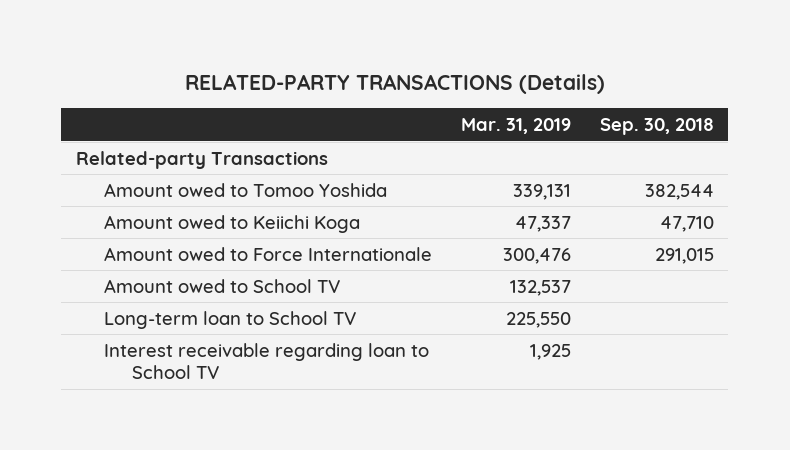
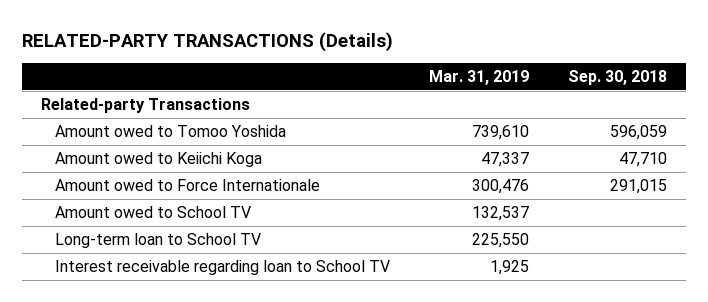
[512,183,571,200] 339,131 -> [471,125,529,141] 739,610
[644,183,714,200] 382,544 -> [609,125,667,141] 596,059

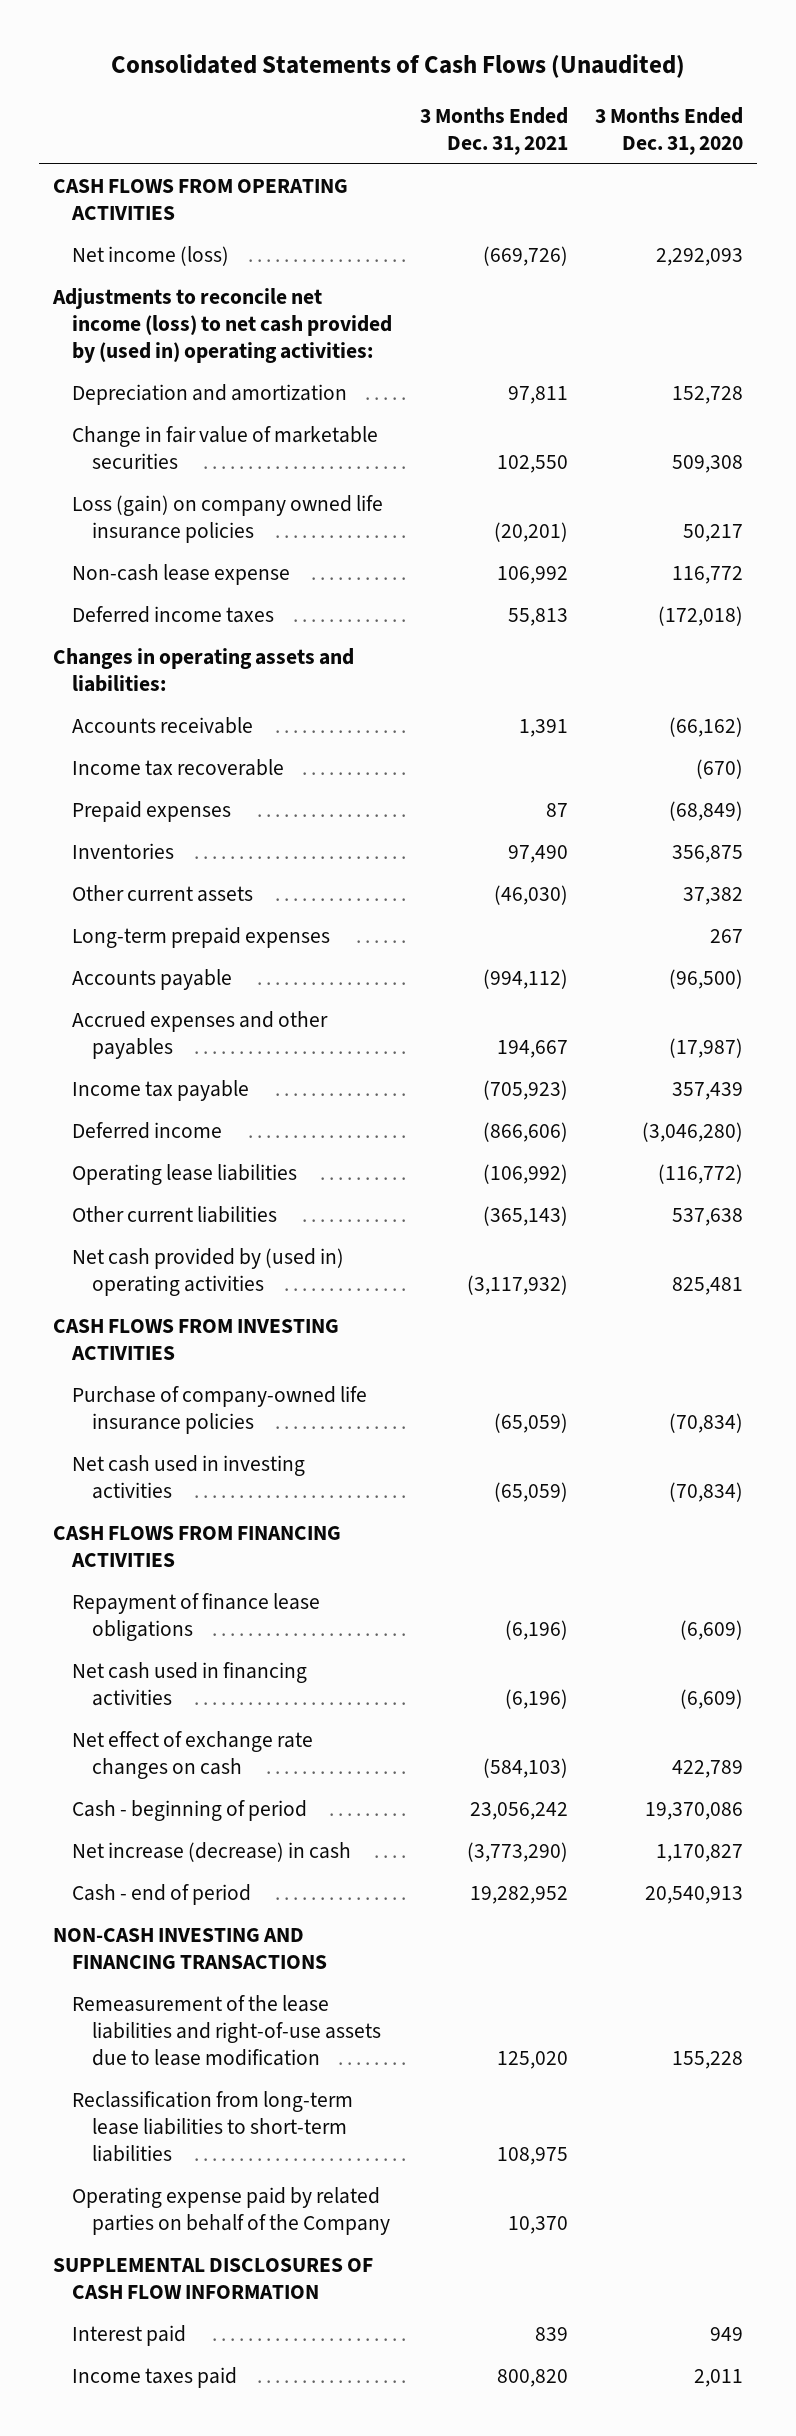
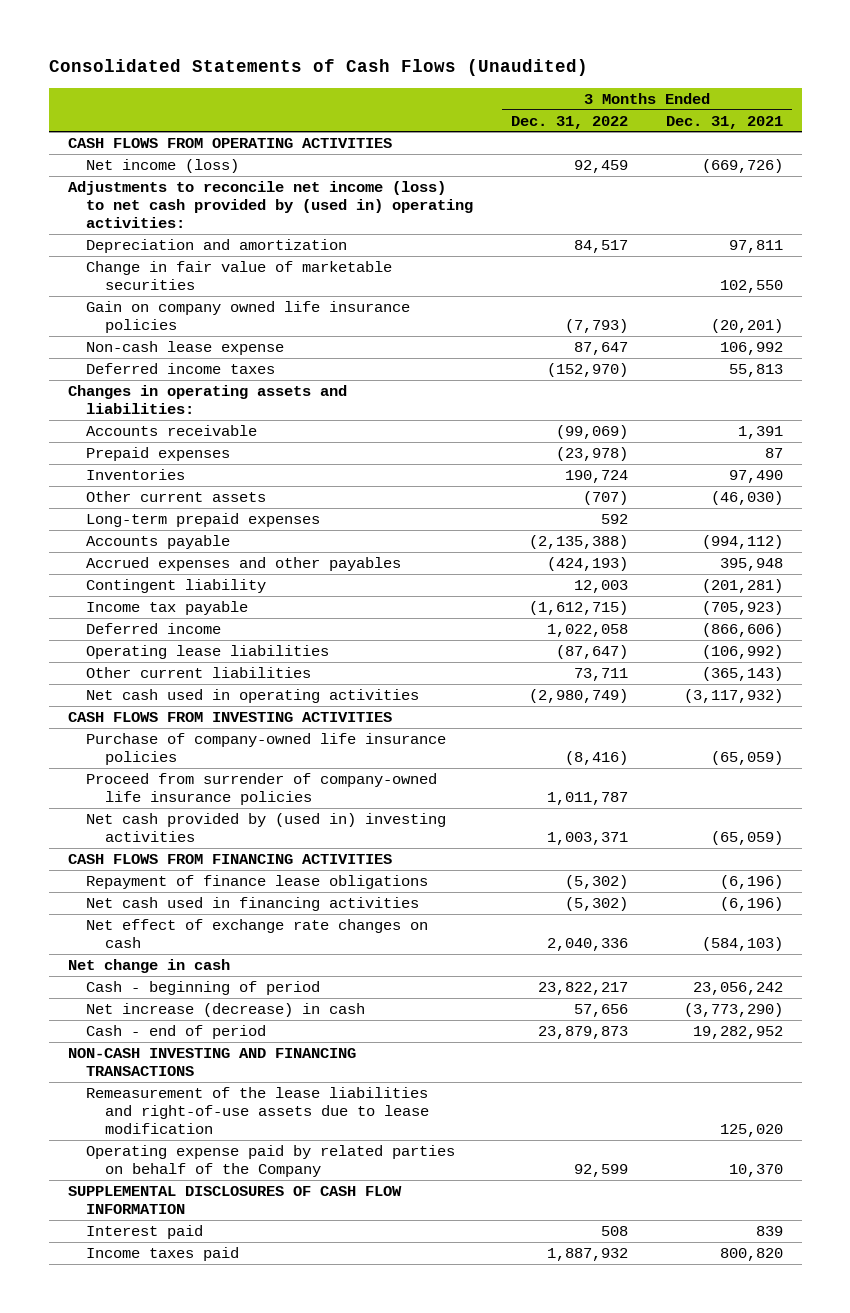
[595,106,744,155] 3 Months Ended Dec. 31, 2020 -> none
none -> [511,115,629,129] Dec. 31, 2022
[72,495,384,544] Loss (gain) on company owned life insurance policies -> [86,300,411,333] Gain on company owned life insurance policies
[72,759,285,777] Income tax recoverable -> none
[496,1040,568,1059] 194,667 -> [719,557,783,571] 395,948
none -> [86,578,267,593] Contingent liability
[72,1248,345,1297] Net cash provided by (used in) operating activities -> [86,688,420,703] Net cash used in operating activities
none -> [86,772,438,805] Proceed from surrender of company-owned life insurance policies
[72,1455,306,1500] Net cash used in investing activities -> [86,812,447,842] Net cash provided by (used in) investing activities
none -> [67,958,230,973] Net change in cash
[72,2091,354,2163] Reclassification from long-term lease liabilities to short-term liabilities -> none

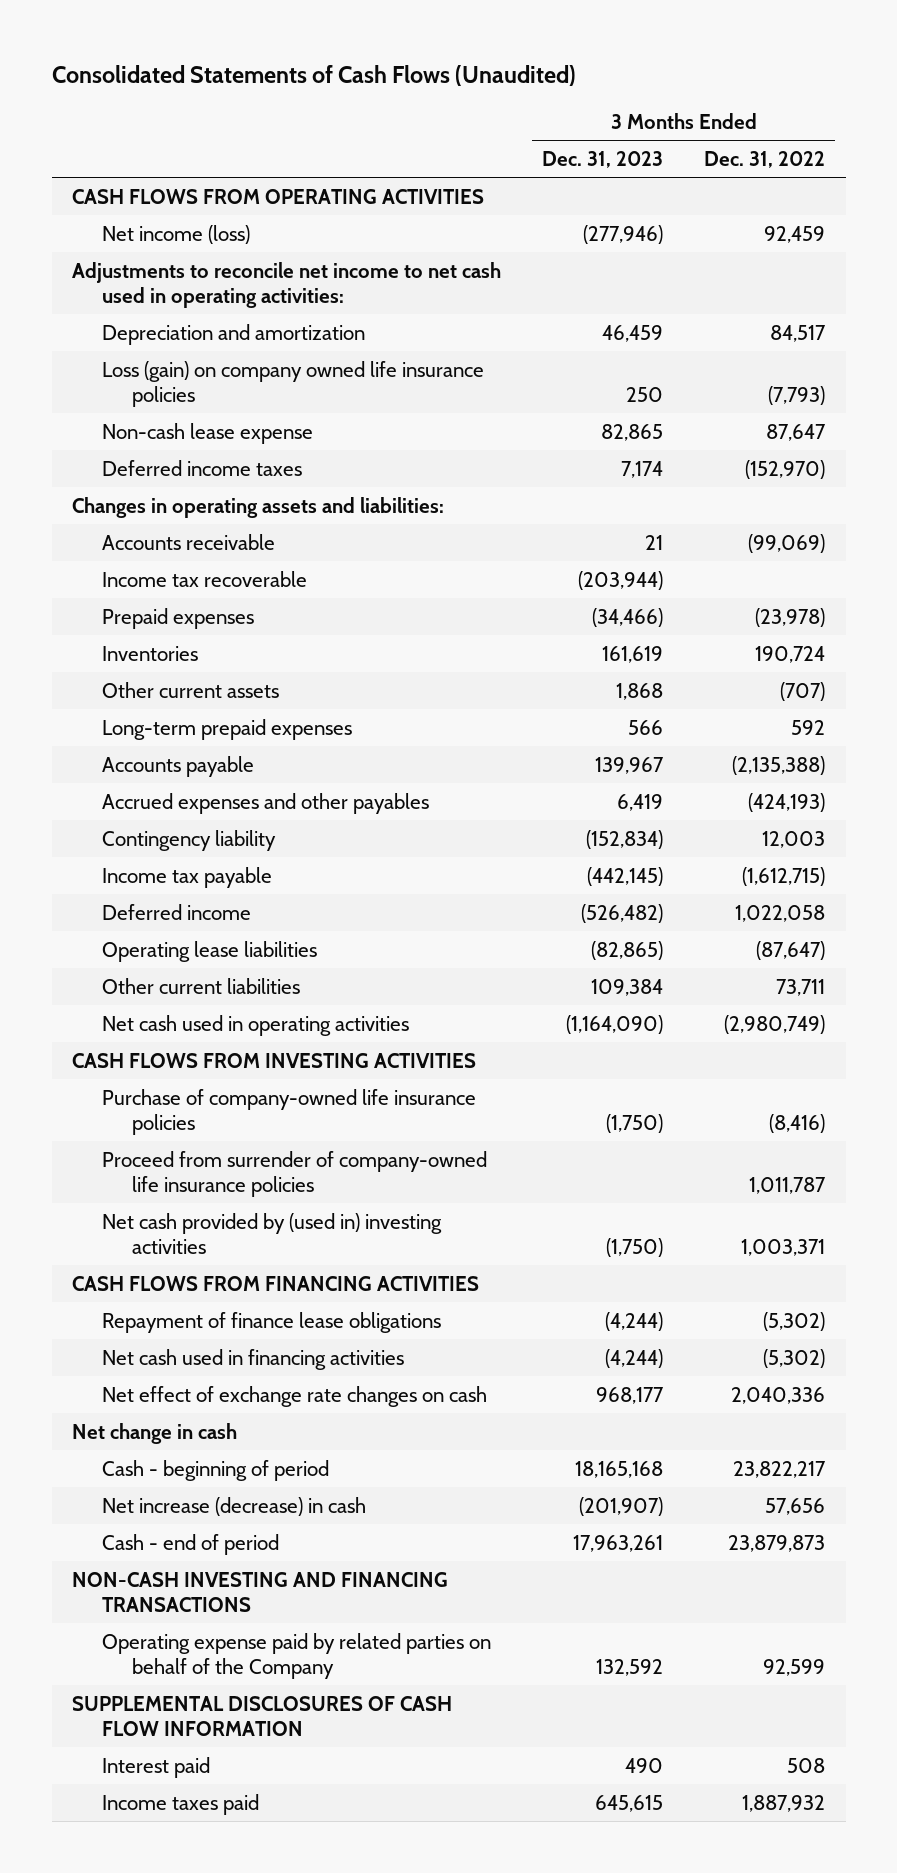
[665,115,783,129] Dec. 31, 2021 -> none
none -> [542,150,664,168] Dec. 31, 2023
[67,180,474,228] Adjustments to reconcile net income (loss) to net cash provided by (used in) operating activities: -> [72,261,502,308] Adjustments to reconcile net income to net cash used in operating activities:
[86,260,393,290] Change in fair value of marketable securities -> none
[86,300,411,333] Gain on company owned life insurance policies -> [102,360,485,407] Loss (gain) on company owned life insurance policies
none -> [102,570,308,587] Income tax recoverable
[86,578,267,593] Contingent liability -> [102,829,277,851] Contingency liability
[86,1086,429,1134] Remeasurement of the lease liabilities and right-of-use assets due to lease modification -> none

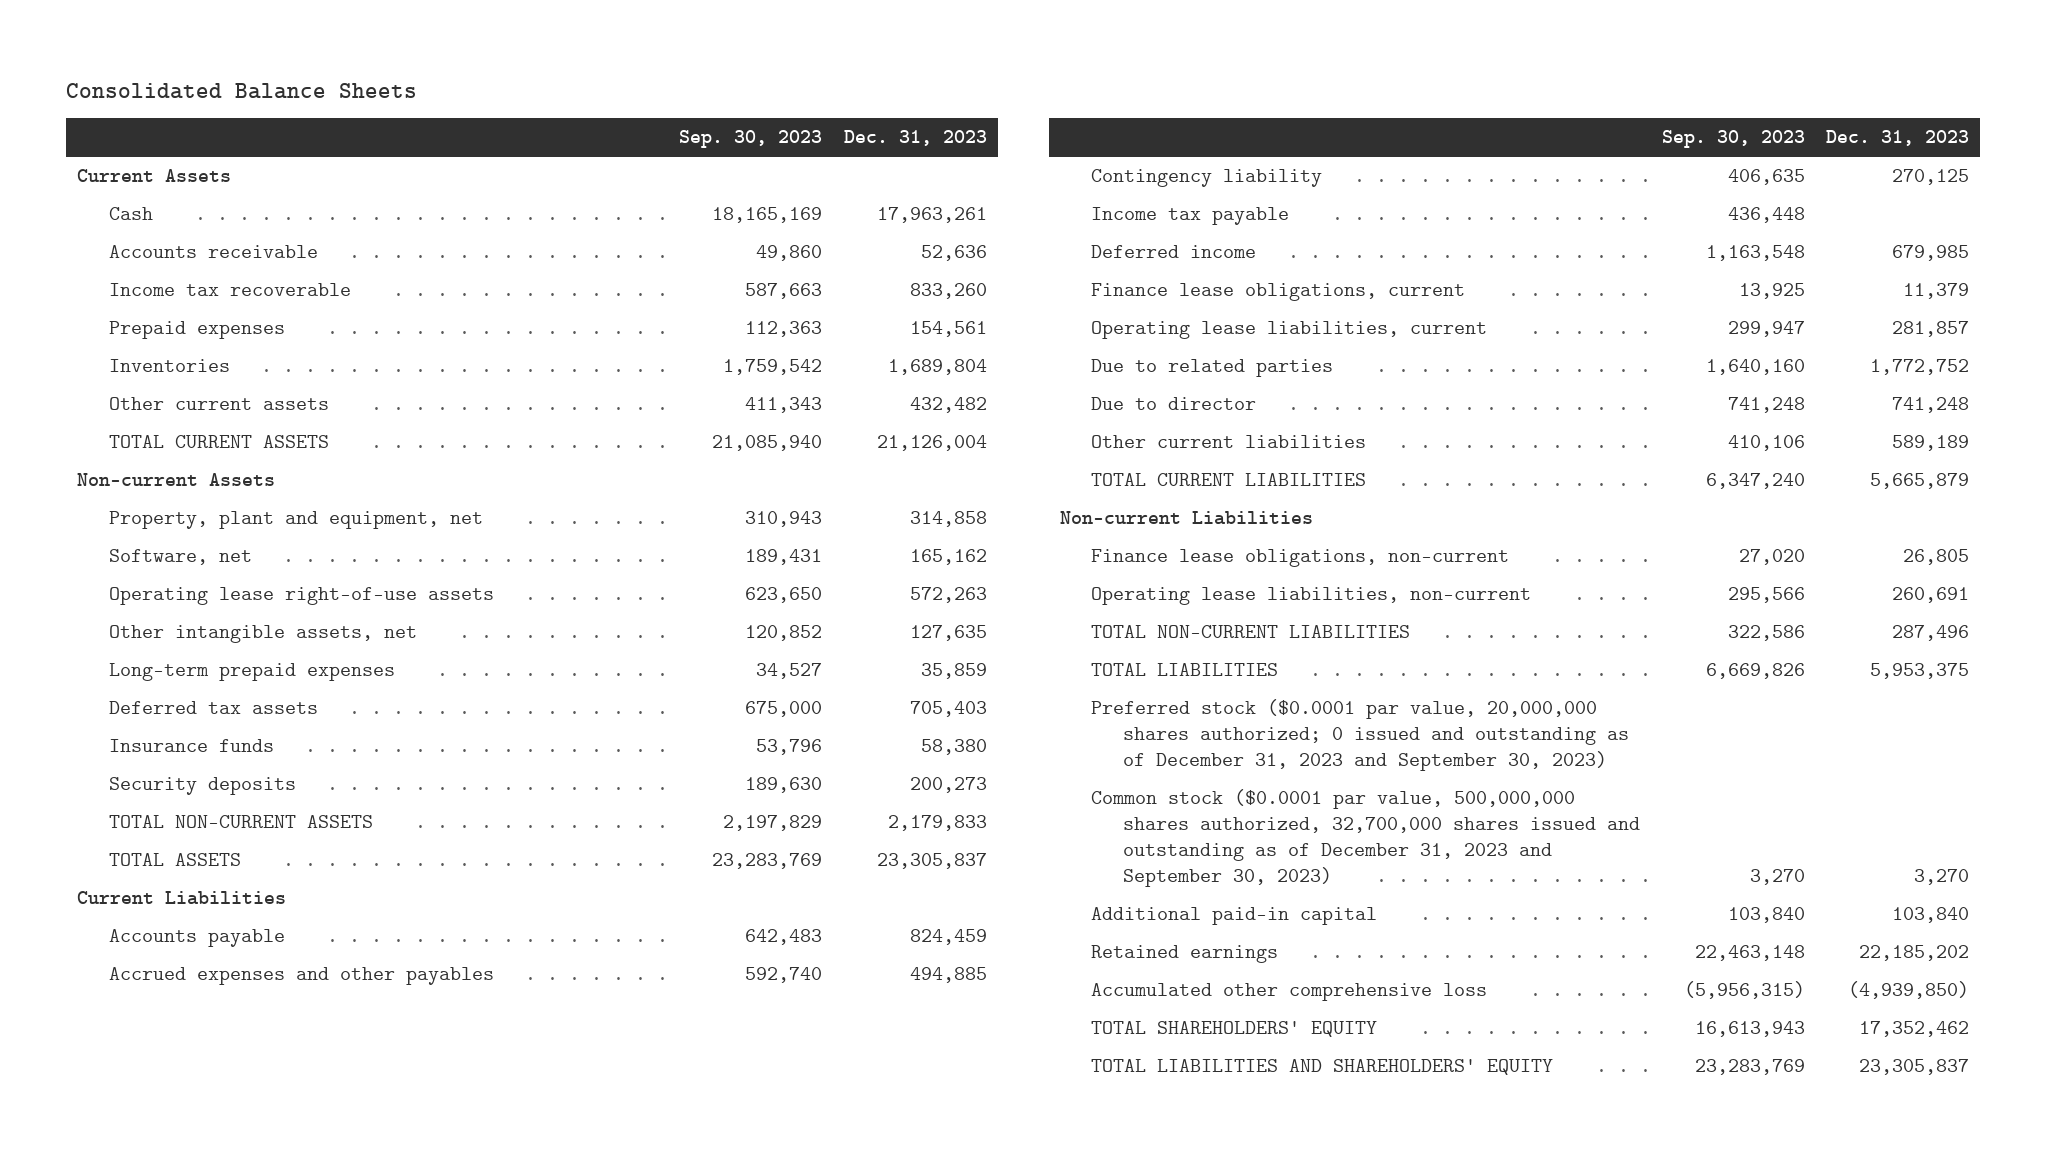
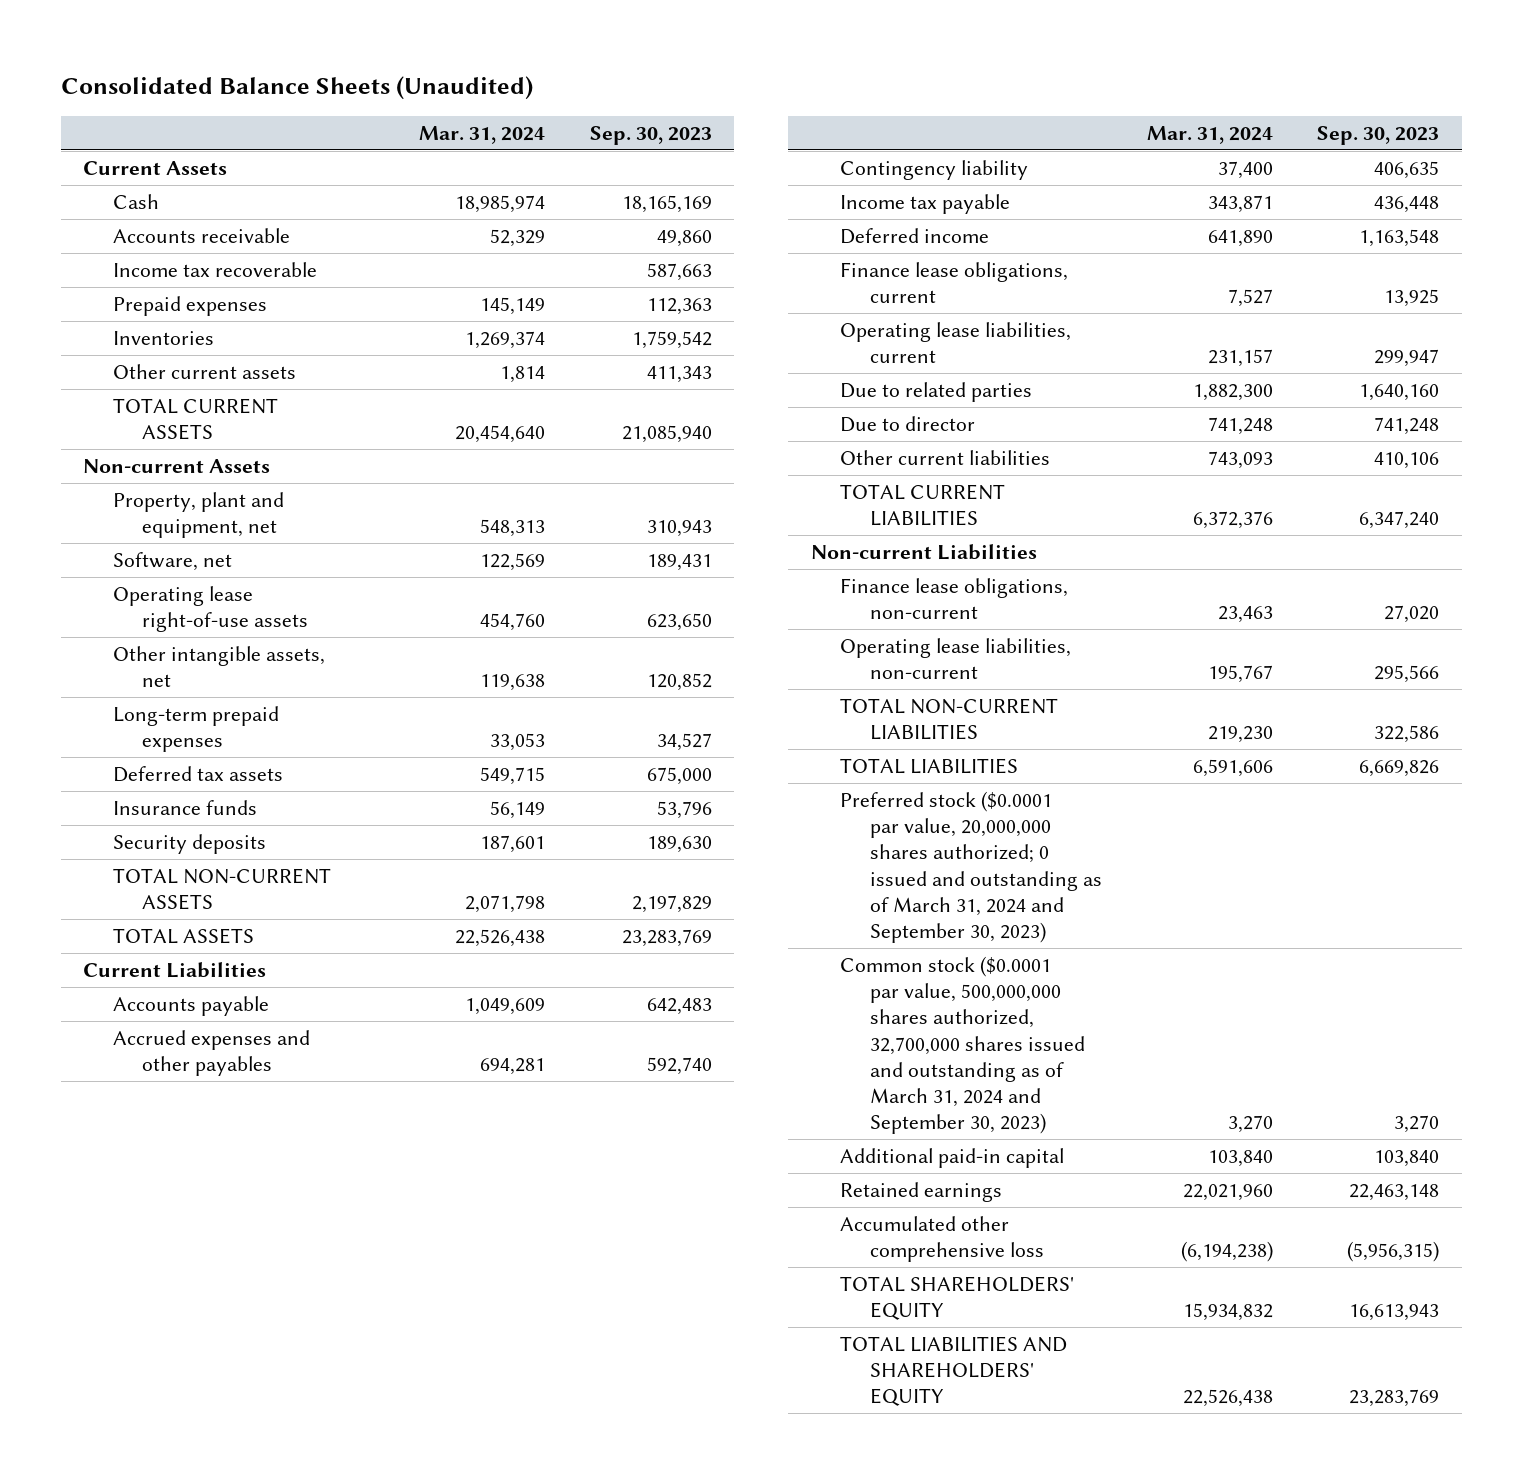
[66,82,418,99] Consolidated Balance Sheets -> [60,76,533,101] Consolidated Balance Sheets (Unaudited)
[844,130,988,147] Dec. 31, 2023 -> none
none -> [419,125,546,144] Mar. 31, 2024
[1091,699,1629,772] Preferred stock ($0.0001 par value, 20,000,000 shares authorized; 0 issued and outstanding as of December 31, 2023 and September 30, 2023) -> [840,790,1102,943] Preferred stock ($0.0001 par value, 20,000,000 shares authorized; 0 issued and outstanding as of March 31, 2024 and September 30, 2023)
[1091,789,1640,888] Common stock ($0.0001 par value, 500,000,000 shares authorized, 32,700,000 shares issued and outstanding as of December 31, 2023 and September 30, 2023) -> [840,955,1085,1135] Common stock ($0.0001 par value, 500,000,000 shares authorized, 32,700,000 shares issued and outstanding as of March 31, 2024 and September 30, 2023)

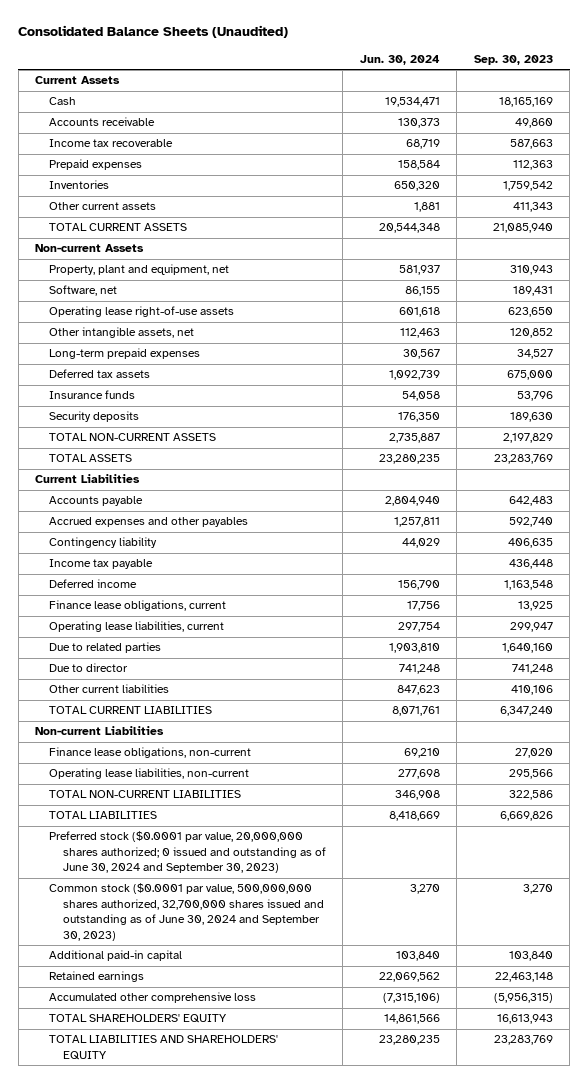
[419,125,546,144] Mar. 31, 2024 -> none
none -> [359,54,440,65] Jun. 30, 2024
[840,790,1102,943] Preferred stock ($0.0001 par value, 20,000,000 shares authorized; 0 issued and outstanding as of March 31, 2024 and September 30, 2023) -> [49,831,327,874] Preferred stock ($0.0001 par value, 20,000,000 shares authorized; 0 issued and outstanding as of June 30, 2024 and September 30, 2023)
[840,955,1085,1135] Common stock ($0.0001 par value, 500,000,000 shares authorized, 32,700,000 shares issued and outstanding as of March 31, 2024 and September 30, 2023) -> [49,883,325,941] Common stock ($0.0001 par value, 500,000,000 shares authorized, 32,700,000 shares issued and outstanding as of June 30, 2024 and September 30, 2023)

